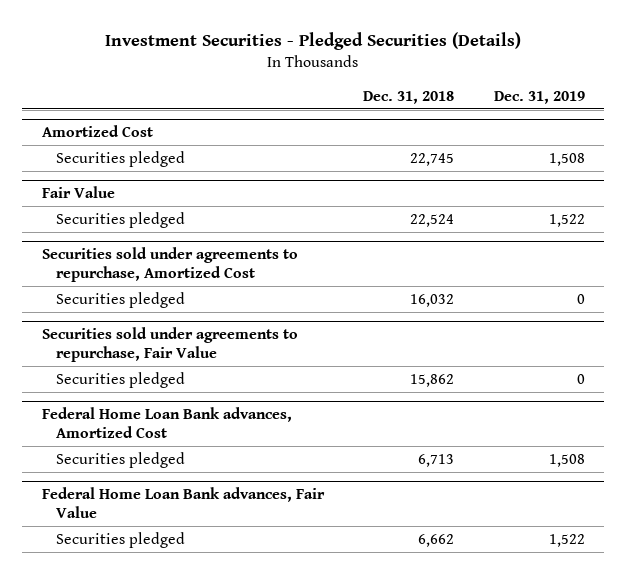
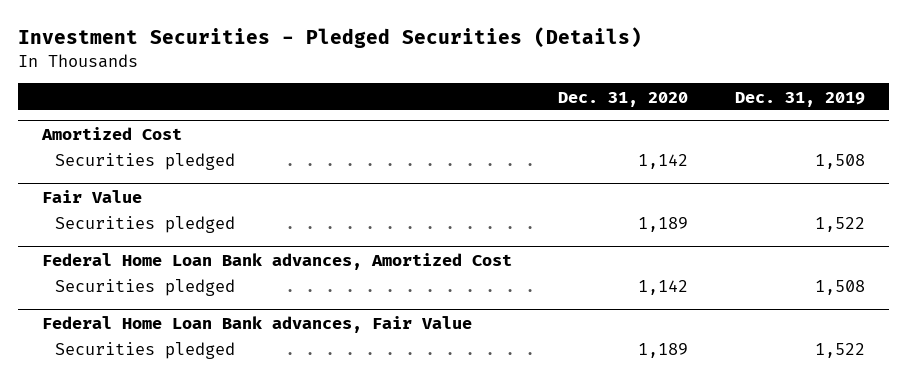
[363,90,455,104] Dec. 31, 2018 -> none
none -> [558,91,689,107] Dec. 31, 2020
[42,247,299,282] Securities sold under agreements to repurchase, Amortized Cost -> none
[55,291,185,308] Securities pledged -> none
[42,327,299,362] Securities sold under agreements to repurchase, Fair Value -> none
[55,371,185,388] Securities pledged -> none

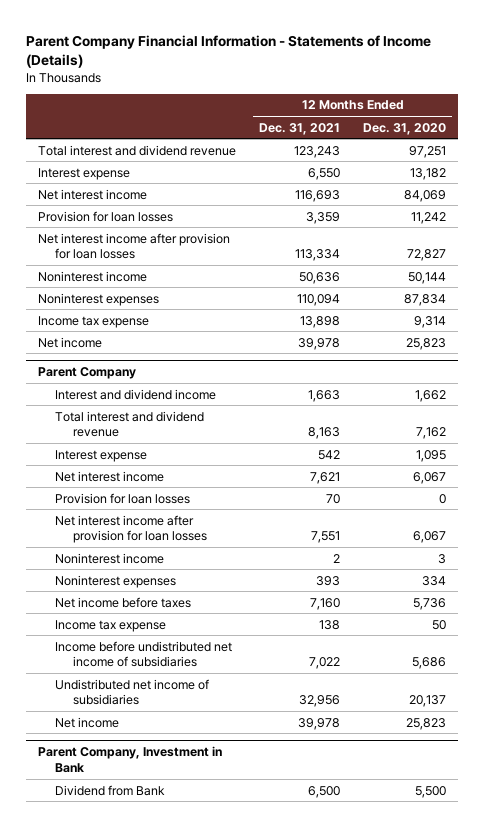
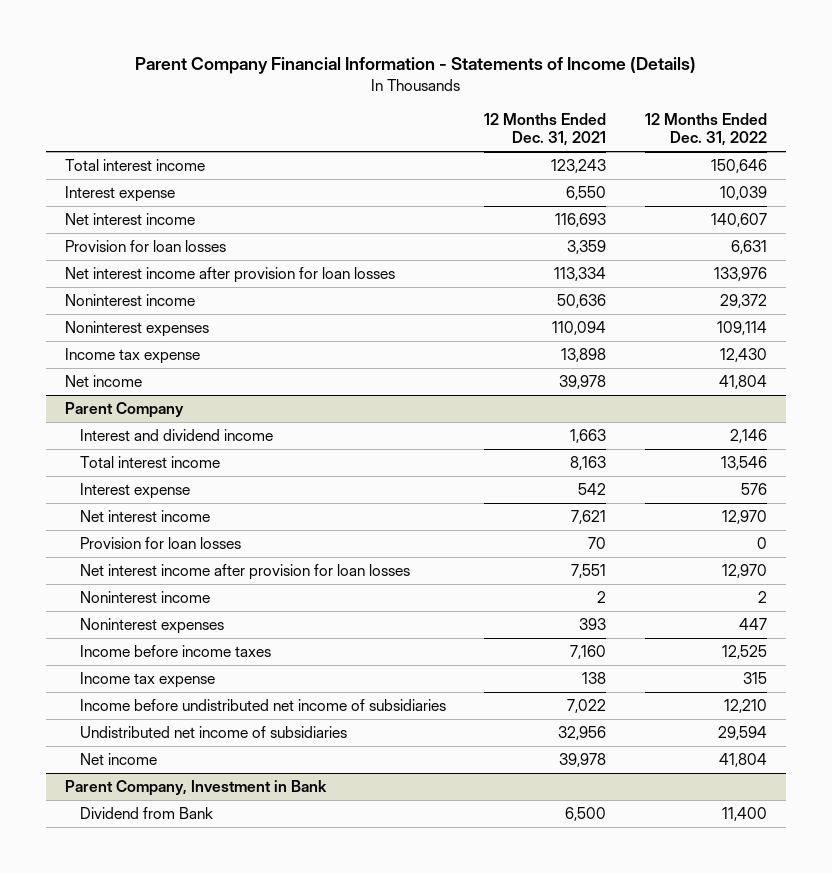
[363,122,447,135] Dec. 31, 2020 -> none
none -> [644,113,767,147] 12 Months Ended Dec. 31, 2022
[37,144,236,156] Total interest and dividend revenue -> [65,159,206,172] Total interest income
[55,410,205,438] Total interest and dividend revenue -> [79,456,220,469] Total interest income
[55,596,192,608] Net income before taxes -> [79,645,271,658] Income before income taxes

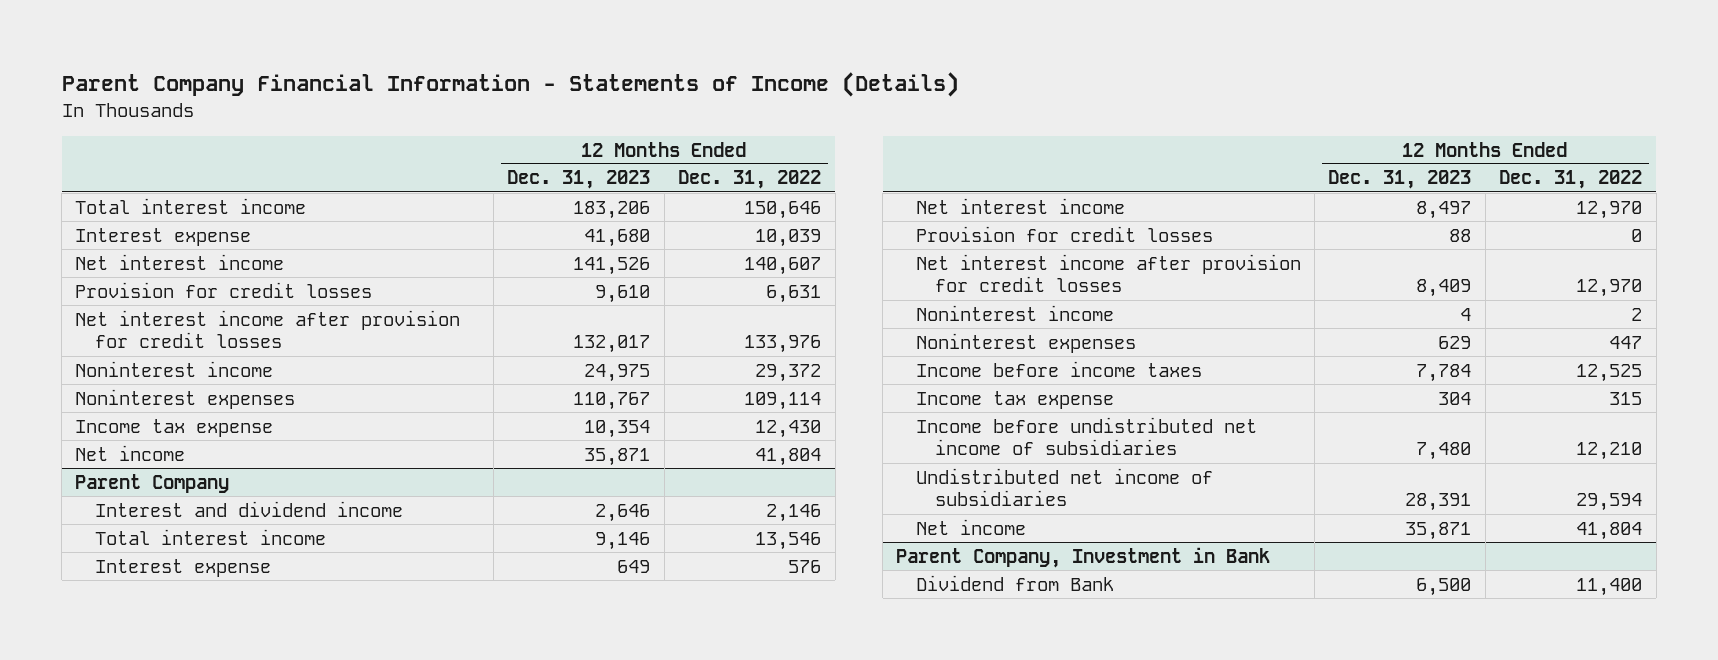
[484,113,607,147] 12 Months Ended Dec. 31, 2021 -> none
none -> [507,170,651,190] Dec. 31, 2023
[65,240,227,253] Provision for loan losses -> [75,281,373,298] Provision for credit losses
[65,267,396,284] Net interest income after provision for loan losses -> [75,309,461,349] Net interest income after provision for credit losses
[79,537,241,550] Provision for loan losses -> [915,225,1213,242] Provision for credit losses
[79,564,410,581] Net interest income after provision for loan losses -> [915,253,1301,293] Net interest income after provision for credit losses

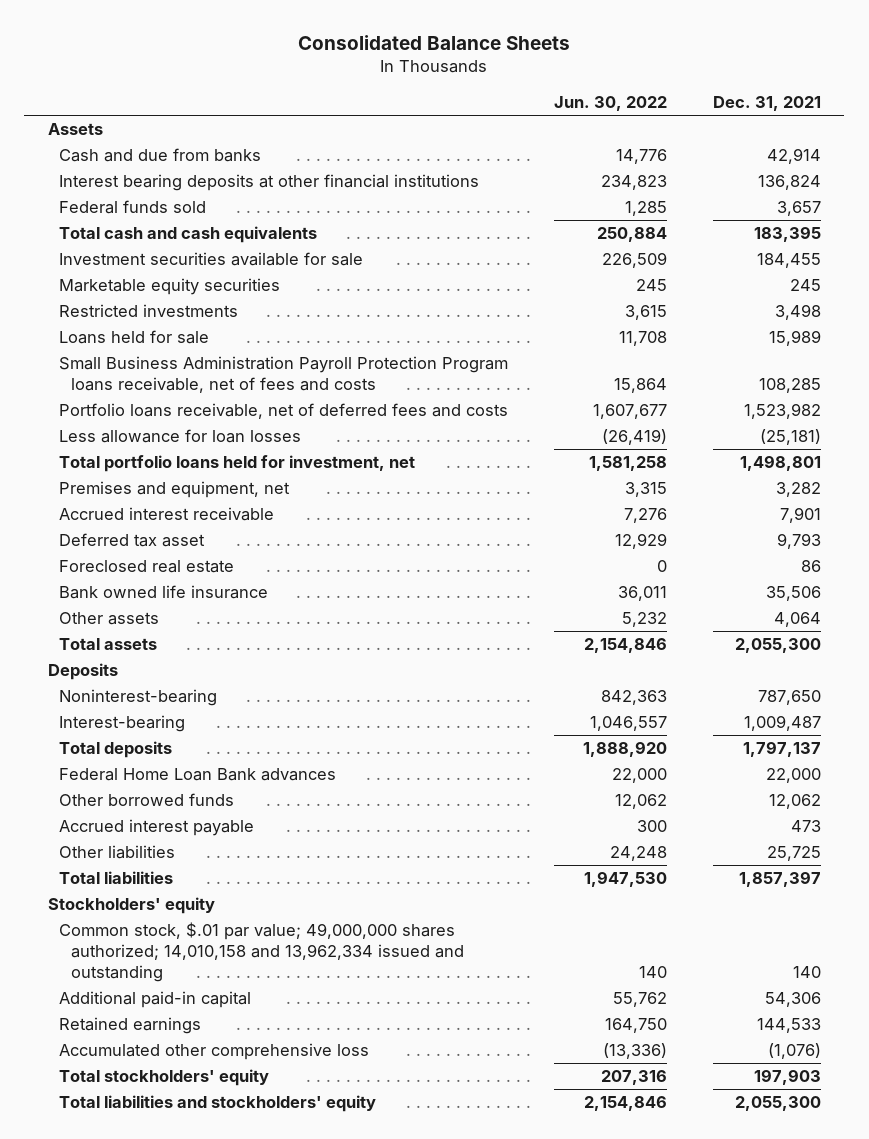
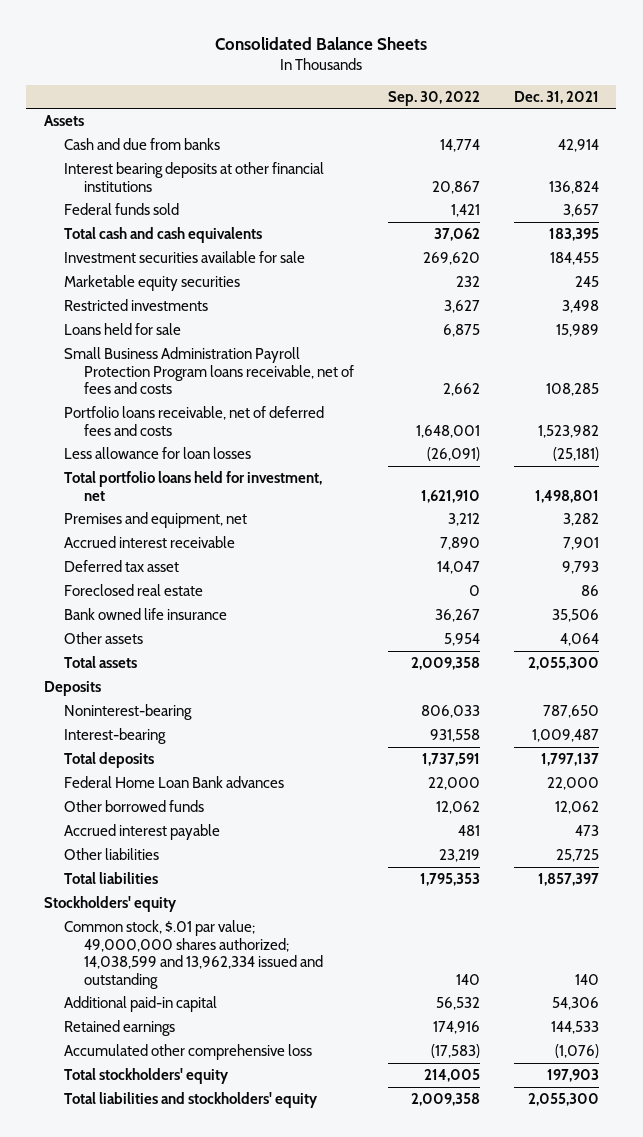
[554,95,668,111] Jun. 30, 2022 -> none
none -> [388,90,481,106] Sep. 30, 2022
[59,922,464,982] Common stock, $.01 par value; 49,000,000 shares authorized; 14,010,158 and 13,962,334 issued and outstanding -> [63,919,323,989] Common stock, $.01 par value; 49,000,000 shares authorized; 14,038,599 and 13,962,334 issued and outstanding

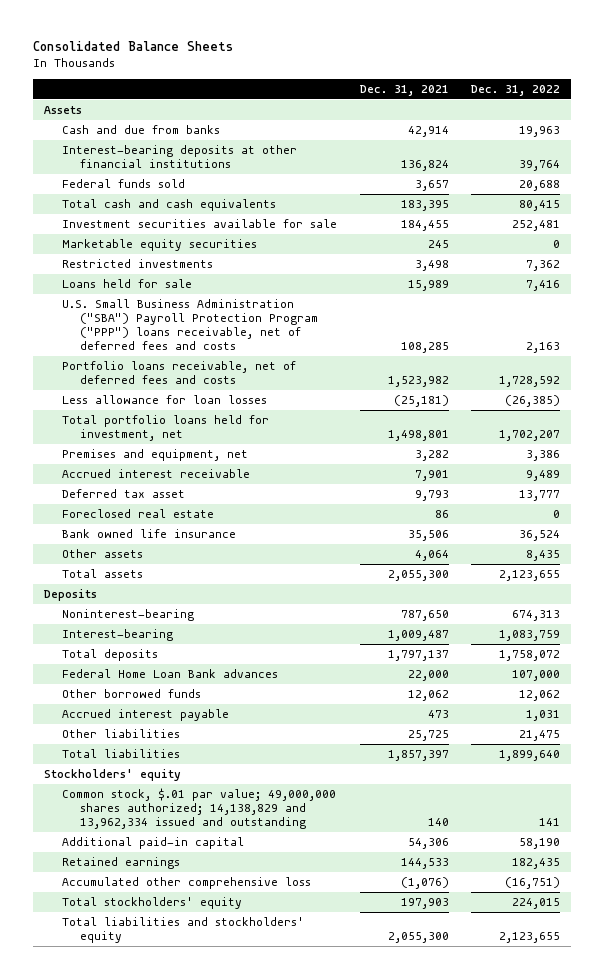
[388,90,481,106] Sep. 30, 2022 -> none
none -> [471,85,561,97] Dec. 31, 2022
[63,161,324,192] Interest bearing deposits at other financial institutions -> [62,145,298,169] Interest-bearing deposits at other financial institutions
[63,346,354,395] Small Business Administration Payroll Protection Program loans receivable, net of fees and costs -> [62,299,318,351] U.S. Small Business Administration ("SBA") Payroll Protection Program ("PPP") loans receivable, net of deferred fees and costs
[63,919,323,989] Common stock, $.01 par value; 49,000,000 shares authorized; 14,038,599 and 13,962,334 issued and outstanding -> [62,788,337,830] Common stock, $.01 par value; 49,000,000 shares authorized; 14,138,829 and 13,962,334 issued and outstanding

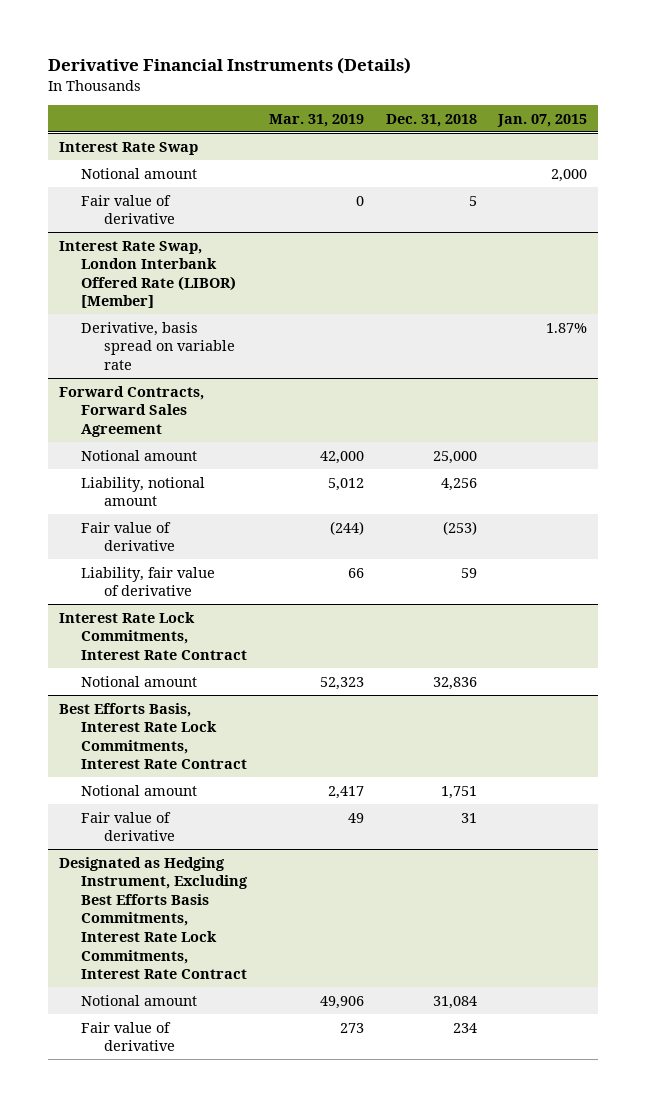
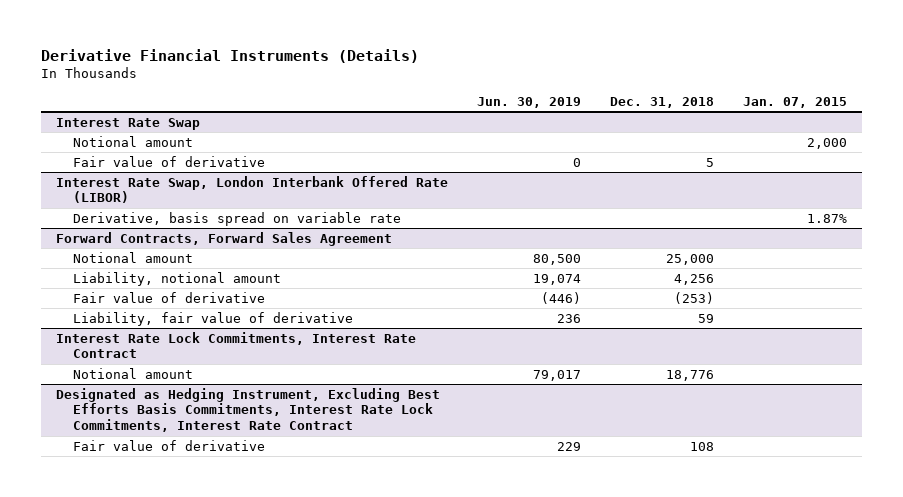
[268,114,364,128] Mar. 31, 2019 -> none
none -> [476,96,581,108] Jun. 30, 2019
[58,240,237,309] Interest Rate Swap, London Interbank Offered Rate (LIBOR) [Member] -> [55,175,448,204] Interest Rate Swap, London Interbank Offered Rate (LIBOR)
[58,702,248,770] Best Efforts Basis, Interest Rate Lock Commitments, Interest Rate Contract -> none
[81,784,198,796] Notional amount -> none
[81,811,175,842] Fair value of derivative -> none
[432,676,477,690] 32,836 -> [666,369,715,381] 18,776
[81,994,198,1006] Notional amount -> none
[452,1022,477,1033] 234 -> [690,441,715,451] 108

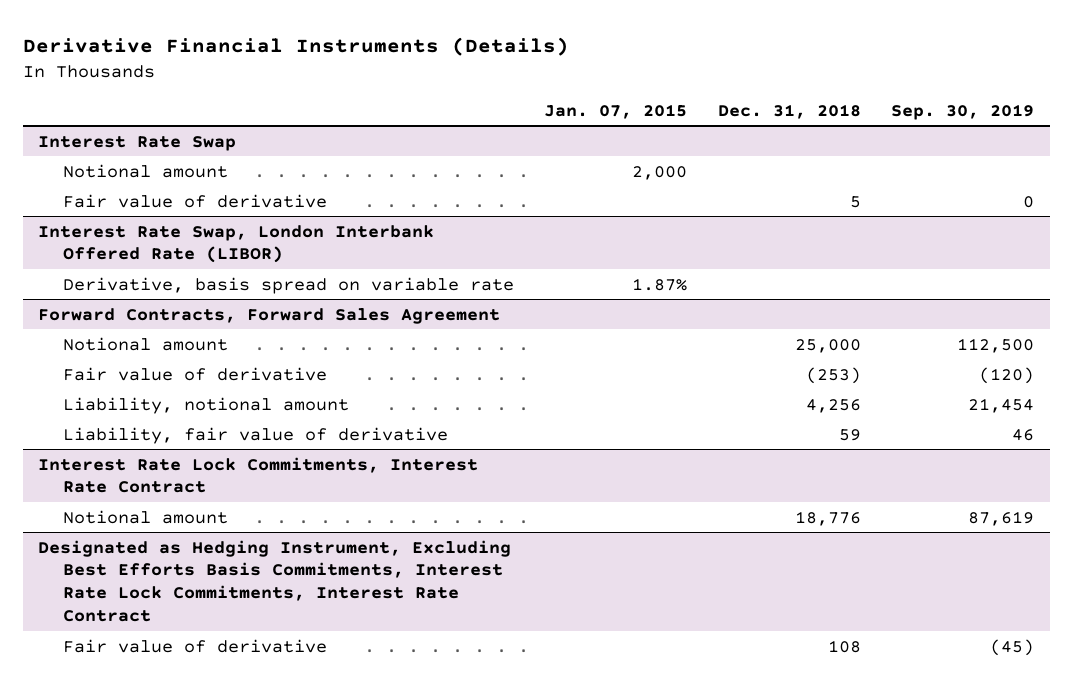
[476,96,581,108] Jun. 30, 2019 -> none
none -> [891,103,1035,120] Sep. 30, 2019
[73,271,282,286] Liability, notional amount -> [62,396,349,414] Liability, notional amount

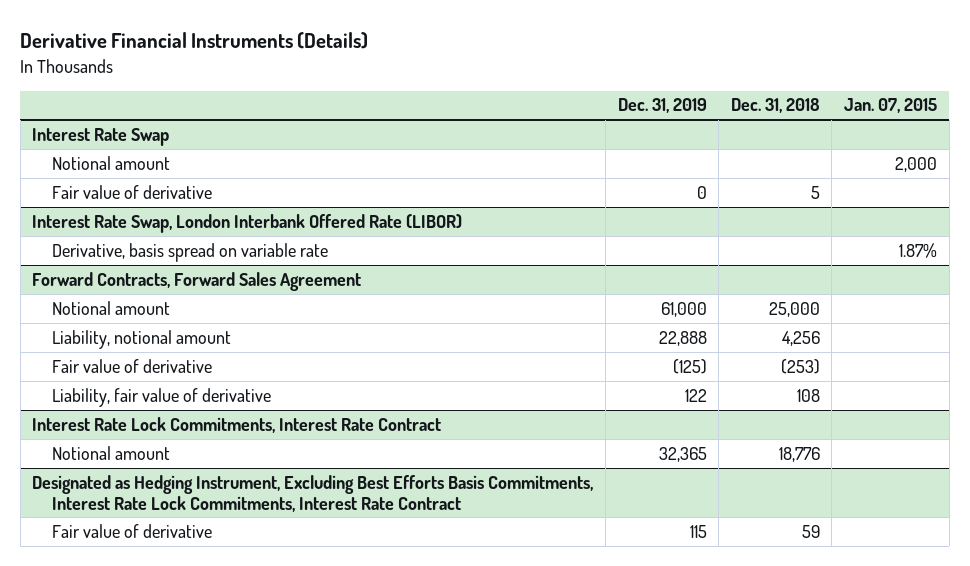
[891,103,1035,120] Sep. 30, 2019 -> none
none -> [617,98,707,114] Dec. 31, 2019
[62,366,327,381] Fair value of derivative -> [51,358,212,373] Fair value of derivative
[838,428,861,441] 59 -> [796,388,820,402] 108
[827,639,861,653] 108 -> [801,524,820,538] 59

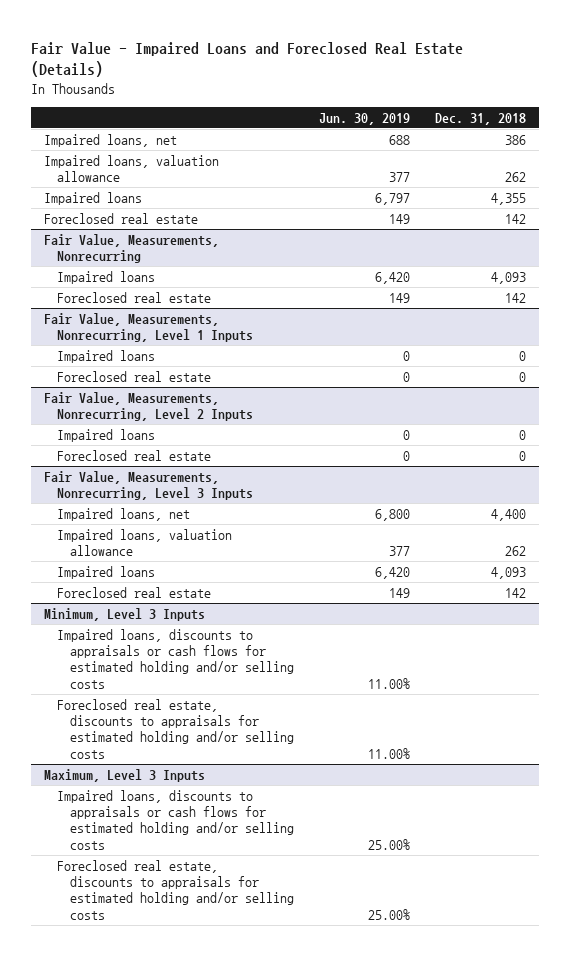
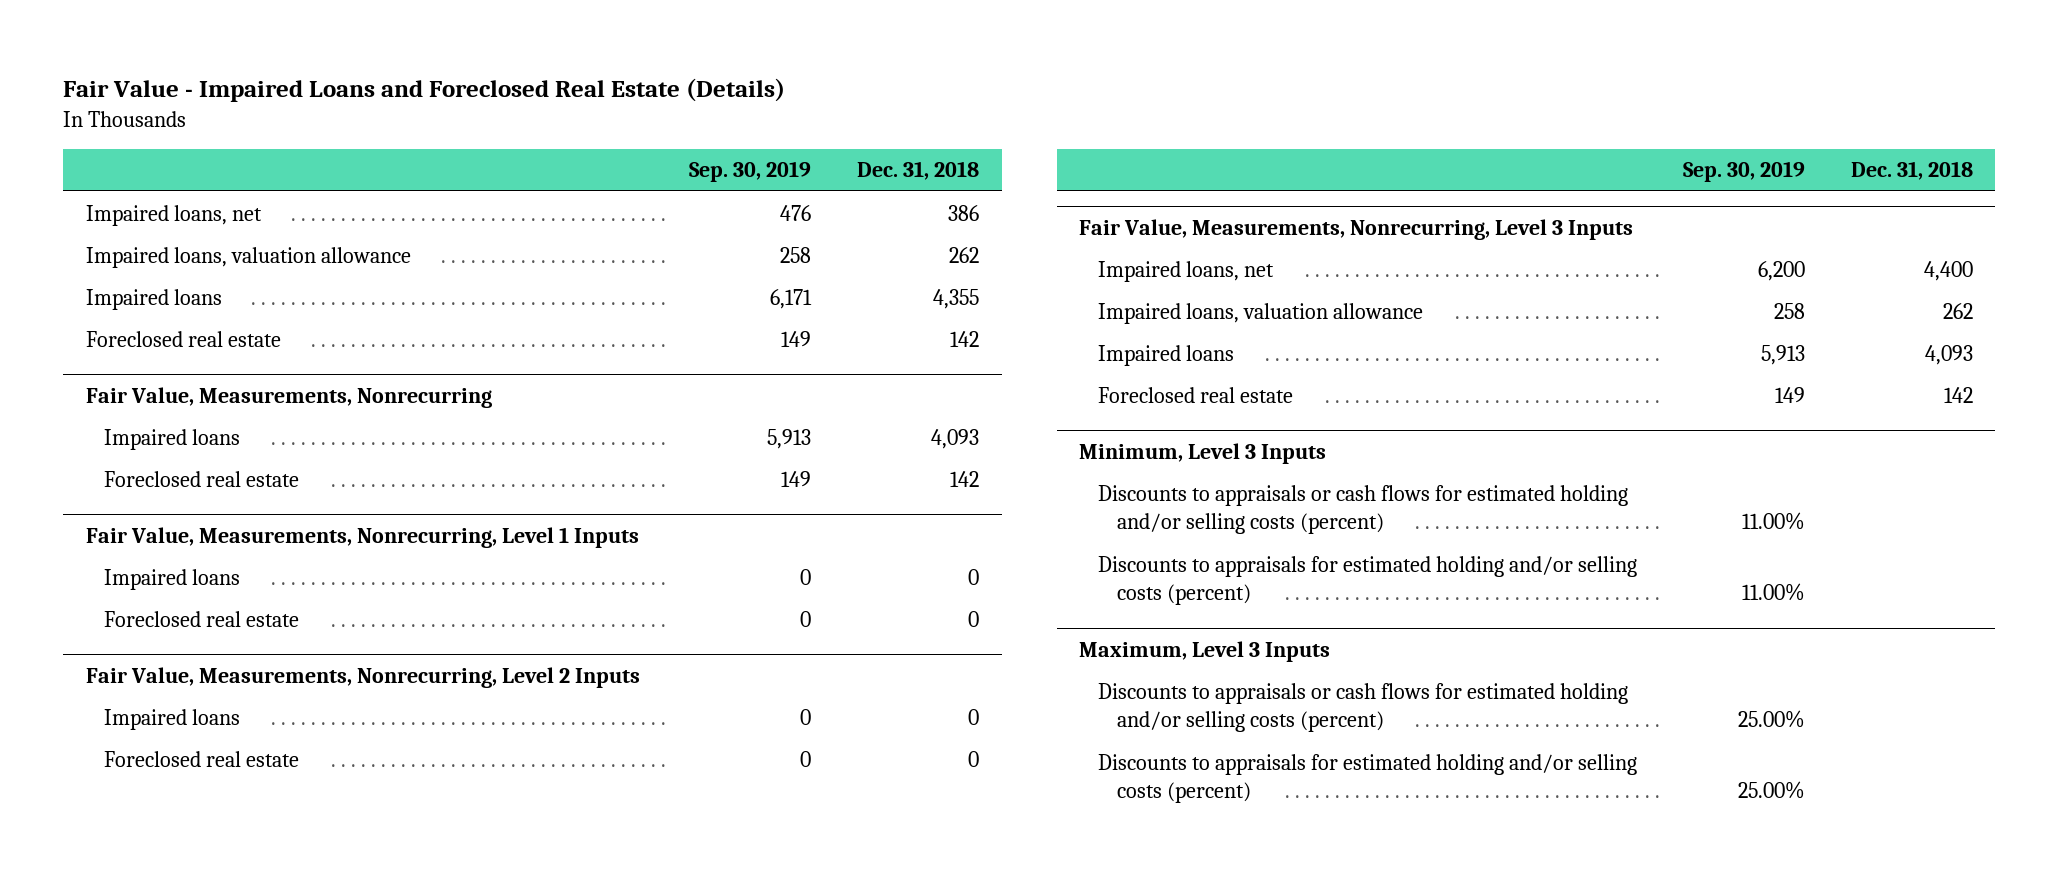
[319,112,411,125] Jun. 30, 2019 -> none
none -> [689,161,812,183] Sep. 30, 2019
[56,628,295,689] Impaired loans, discounts to appraisals or cash flows for estimated holding and/or selling costs -> [1098,484,1629,534] Discounts to appraisals or cash flows for estimated holding and/or selling costs (percent)
[56,698,295,759] Foreclosed real estate, discounts to appraisals for estimated holding and/or selling costs -> [1098,555,1638,605] Discounts to appraisals for estimated holding and/or selling costs (percent)
[56,789,295,850] Impaired loans, discounts to appraisals or cash flows for estimated holding and/or selling costs -> [1098,682,1629,732] Discounts to appraisals or cash flows for estimated holding and/or selling costs (percent)
[56,859,295,920] Foreclosed real estate, discounts to appraisals for estimated holding and/or selling costs -> [1098,753,1638,803] Discounts to appraisals for estimated holding and/or selling costs (percent)

